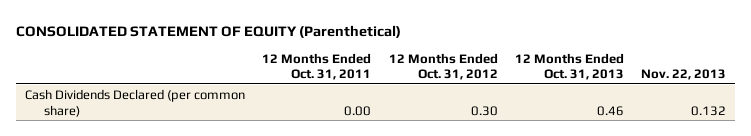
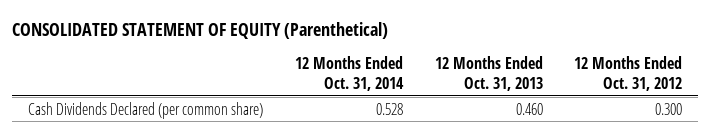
[262,52,372,81] 12 Months Ended Oct. 31, 2011 -> none
[641,69,727,81] Nov. 22, 2013 -> none
none -> [294,56,404,91] 12 Months Ended Oct. 31, 2014
[470,105,498,116] 0.30 -> [655,102,683,115] 0.300
[597,105,625,116] 0.46 -> [515,102,543,115] 0.460

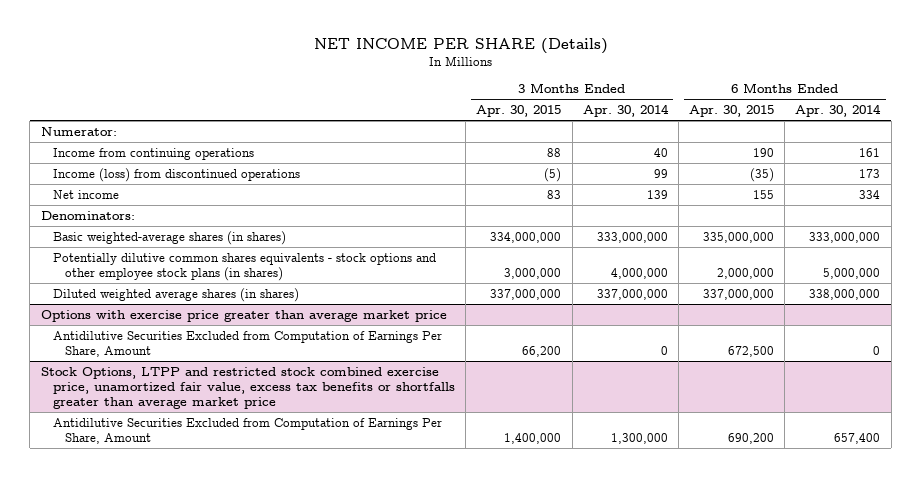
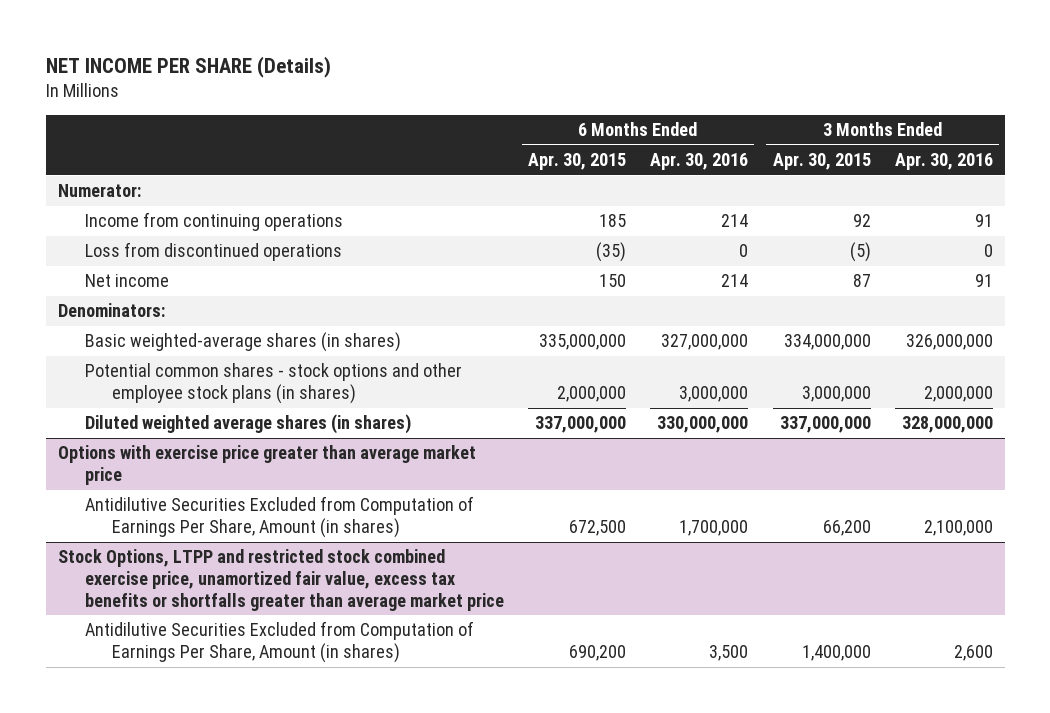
[582,103,669,117] Apr. 30, 2014 -> none
[795,103,882,117] Apr. 30, 2014 -> none
none -> [650,153,749,171] Apr. 30, 2016
none -> [894,153,993,171] Apr. 30, 2016
[547,147,562,157] 88 -> [852,214,871,228] 92
[753,147,775,157] 190 -> [599,214,627,228] 185
[53,167,301,182] Income (loss) from discontinued operations -> [84,242,342,262] Loss from discontinued operations
[547,189,562,199] 83 -> [852,274,871,288] 87
[753,189,775,199] 155 -> [599,274,627,288] 150
[53,252,437,282] Potentially dilutive common shares equivalents - stock options and other employee stock plans (in shares) -> [84,363,462,404] Potential common shares - stock options and other employee stock plans (in shares)
[53,330,443,358] Antidilutive Securities Excluded from Computation of Earnings Per Share, Amount -> [84,496,474,538] Antidilutive Securities Excluded from Computation of Earnings Per Share, Amount (in shares)
[53,417,443,445] Antidilutive Securities Excluded from Computation of Earnings Per Share, Amount -> [84,621,474,663] Antidilutive Securities Excluded from Computation of Earnings Per Share, Amount (in shares)

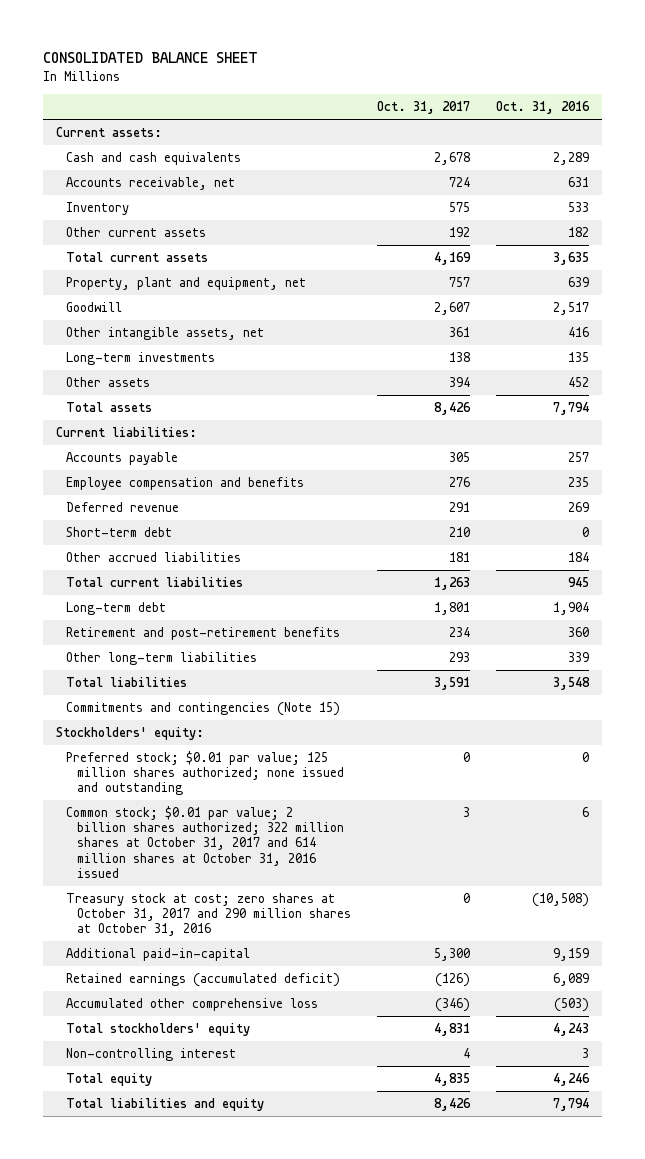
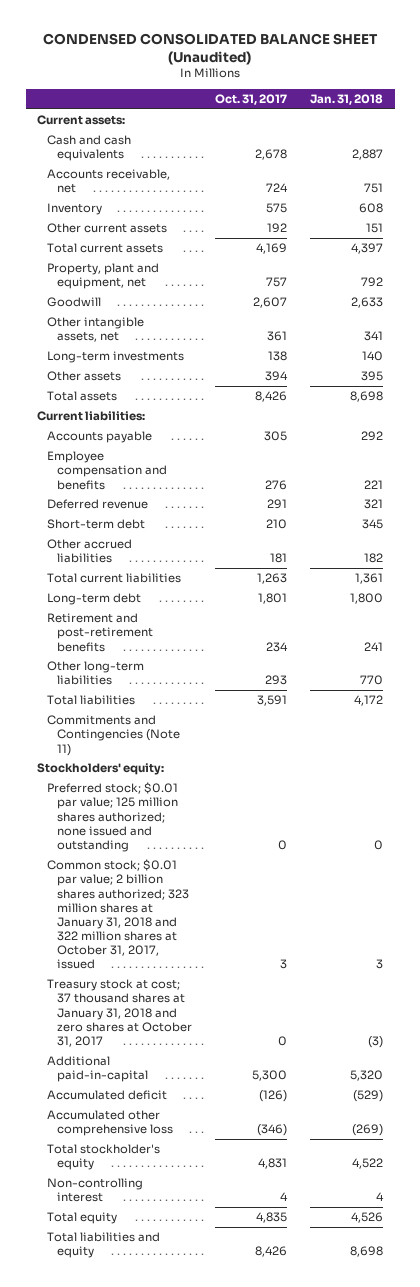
[43,52,259,64] CONSOLIDATED BALANCE SHEET -> [43,32,379,65] CONDENSED CONSOLIDATED BALANCE SHEET (Unaudited)
[496,101,591,115] Oct. 31, 2016 -> none
none -> [310,94,384,106] Jan. 31, 2018
[66,701,341,716] Commitments and contingencies (Note 15) -> [47,715,181,756] Commitments and Contingencies (Note 11)
[66,805,344,878] Common stock; $0.01 par value; 2 billion shares authorized; 322 million shares at October 31, 2017 and 614 million shares at October 31, 2016 issued -> [47,859,190,970] Common stock; $0.01 par value; 2 billion shares authorized; 323 million shares at January 31, 2018 and 322 million shares at October 31, 2017, issued
[66,892,351,937] Treasury stock at cost; zero shares at October 31, 2017 and 290 million shares at October 31, 2016 -> [47,979,193,1047] Treasury stock at cost; 37 thousand shares at January 31, 2018 and zero shares at October 31, 2017
[66,972,341,987] Retained earnings (accumulated deficit) -> [47,1090,168,1101] Accumulated deficit
[66,1022,251,1036] Total stockholders' equity -> [47,1144,161,1171] Total stockholder's equity

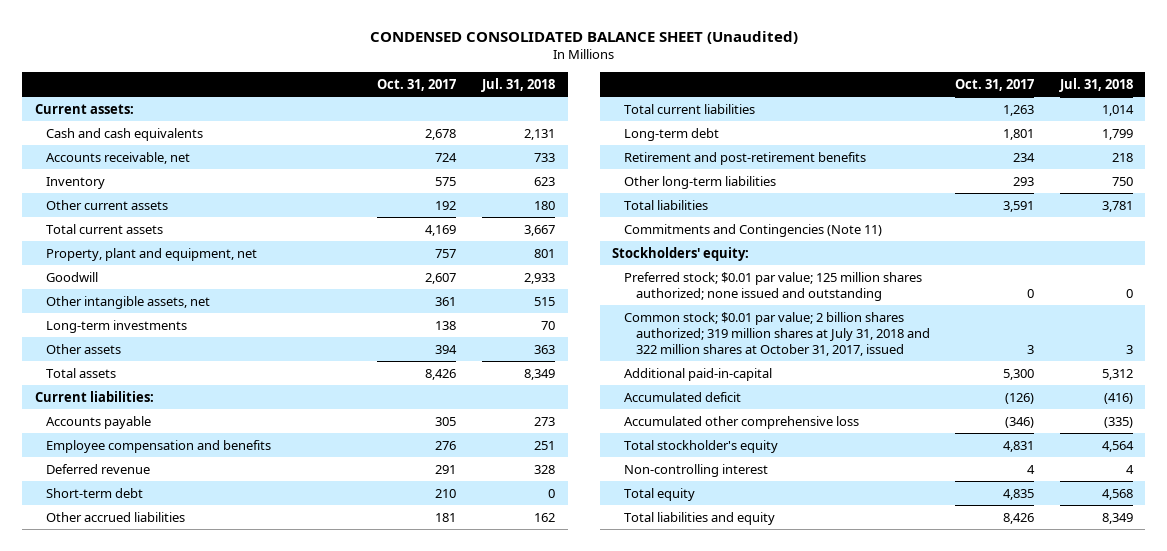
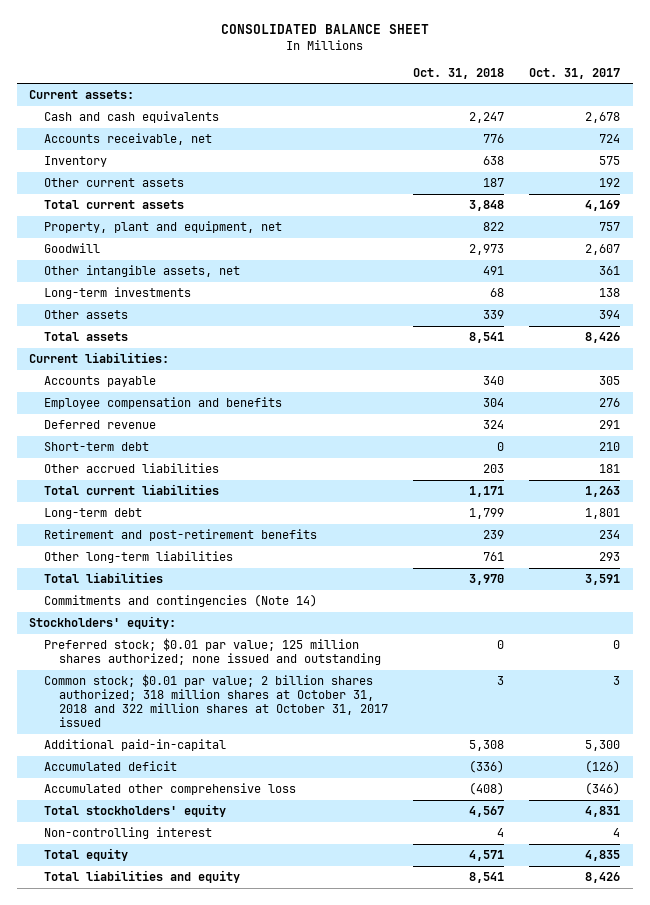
[369,30,798,44] CONDENSED CONSOLIDATED BALANCE SHEET (Unaudited) -> [220,24,429,35] CONSOLIDATED BALANCE SHEET
[480,77,555,92] Jul. 31, 2018 -> none
none -> [412,67,504,79] Oct. 31, 2018
[624,223,883,237] Commitments and Contingencies (Note 11) -> [43,594,317,608] Commitments and contingencies (Note 14)
[624,311,930,356] Common stock; $0.01 par value; 2 billion shares authorized; 319 million shares at July 31, 2018 and 322 million shares at October 31, 2017, issued -> [43,674,388,728] Common stock; $0.01 par value; 2 billion shares authorized; 318 million shares at October 31, 2018 and 322 million shares at October 31, 2017 issued
[624,439,779,453] Total stockholder's equity -> [43,804,226,818] Total stockholders' equity

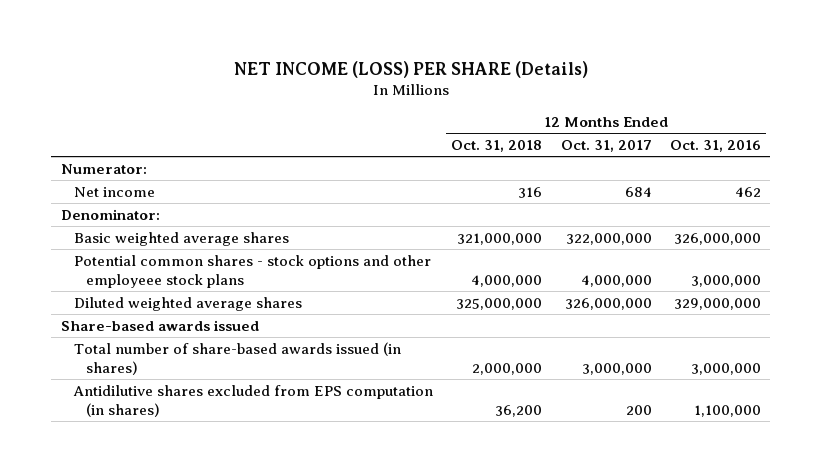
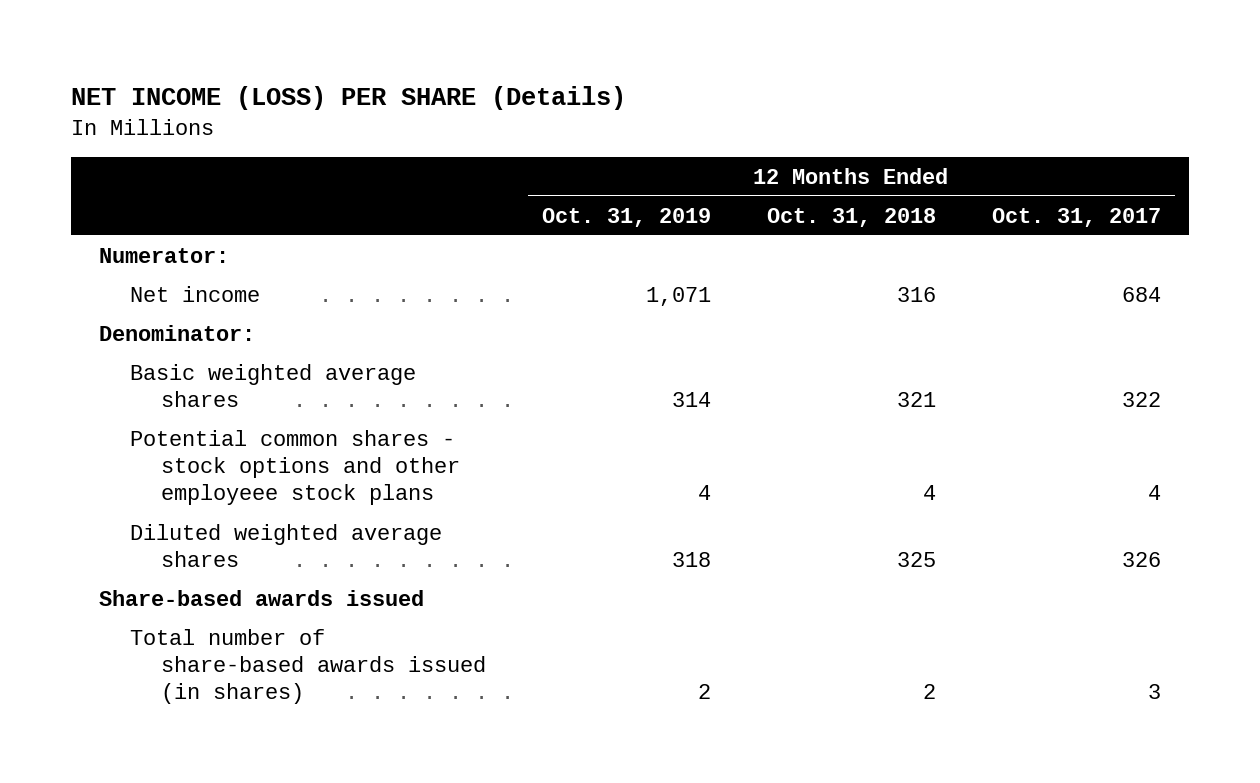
[670,140,762,153] Oct. 31, 2016 -> none
none -> [541,207,711,227] Oct. 31, 2019
[457,232,543,245] 321,000,000 -> [896,392,936,408] 321
[565,232,652,245] 322,000,000 -> [1121,392,1161,408] 322
[471,274,543,287] 4,000,000 -> [922,485,936,501] 4
[580,274,652,287] 4,000,000 -> [1147,485,1161,501] 4
[456,297,543,310] 325,000,000 -> [896,552,936,568] 325
[564,297,652,310] 326,000,000 -> [1121,552,1161,568] 326
[72,384,433,417] Antidilutive shares excluded from EPS computation (in shares) -> none
[472,362,543,375] 2,000,000 -> [922,684,936,700] 2
[581,362,652,375] 3,000,000 -> [1147,684,1161,700] 3

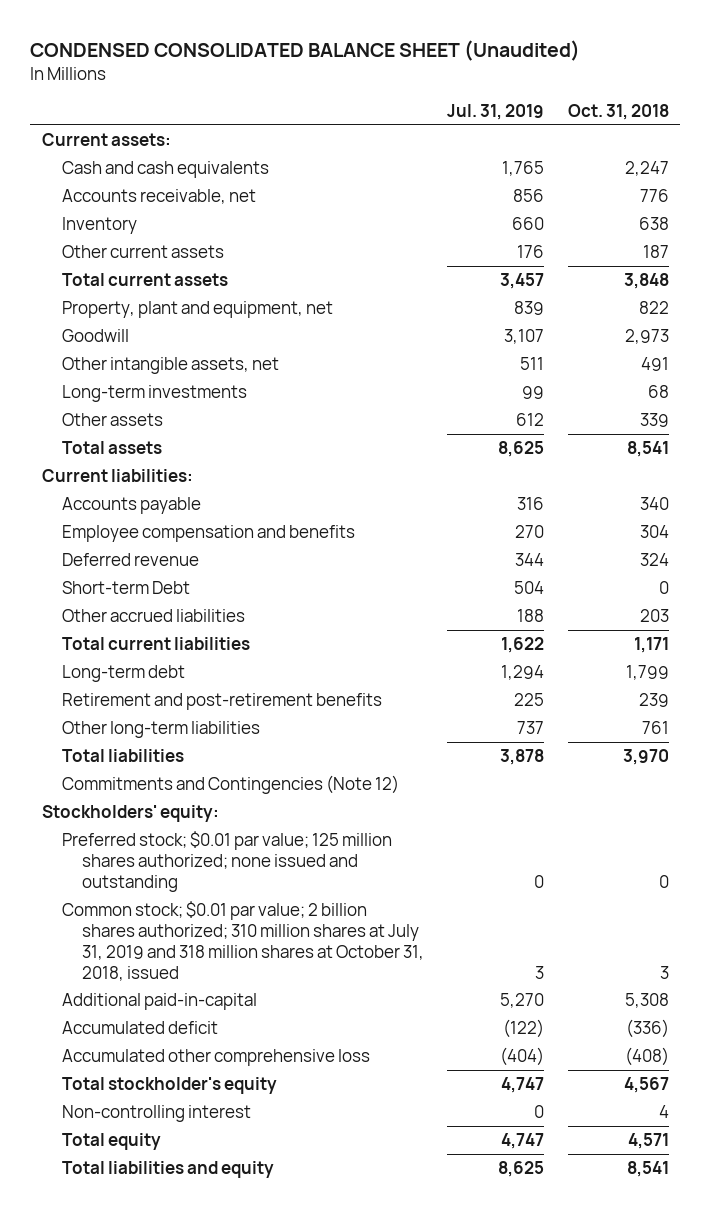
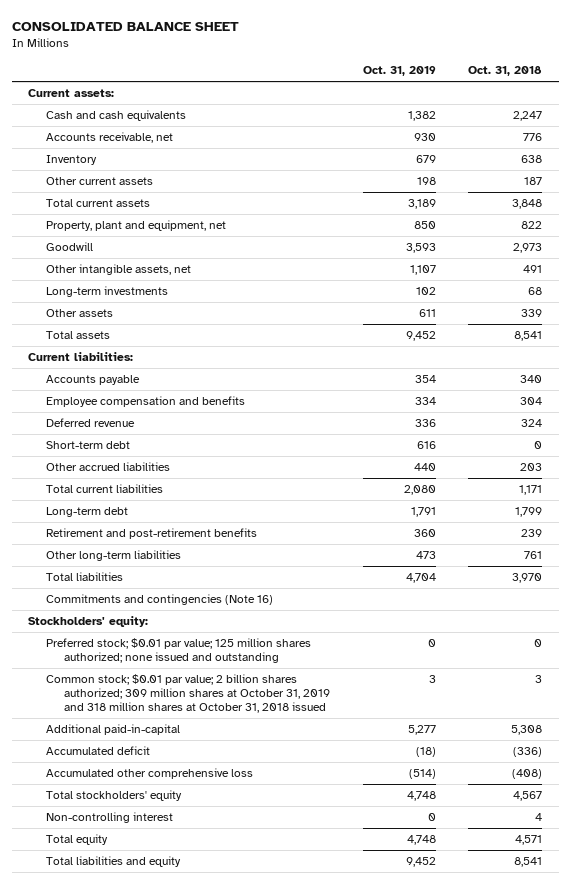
[30,39,581,61] CONDENSED CONSOLIDATED BALANCE SHEET (Unaudited) -> [11,21,239,31] CONSOLIDATED BALANCE SHEET
[447,103,545,120] Jul. 31, 2019 -> none
none -> [362,66,436,77] Oct. 31, 2019
[62,581,191,595] Short-term Debt -> [46,441,131,450] Short-term debt
[62,775,400,795] Commitments and Contingencies (Note 12) -> [46,594,274,606] Commitments and contingencies (Note 16)
[62,901,425,981] Common stock; $0.01 par value; 2 billion shares authorized; 310 million shares at July 31, 2019 and 318 million shares at October 31, 2018, issued -> [46,674,331,714] Common stock; $0.01 par value; 2 billion shares authorized; 309 million shares at October 31, 2019 and 318 million shares at October 31, 2018 issued
[62,1077,278,1095] Total stockholder's equity -> [46,790,183,802] Total stockholders' equity

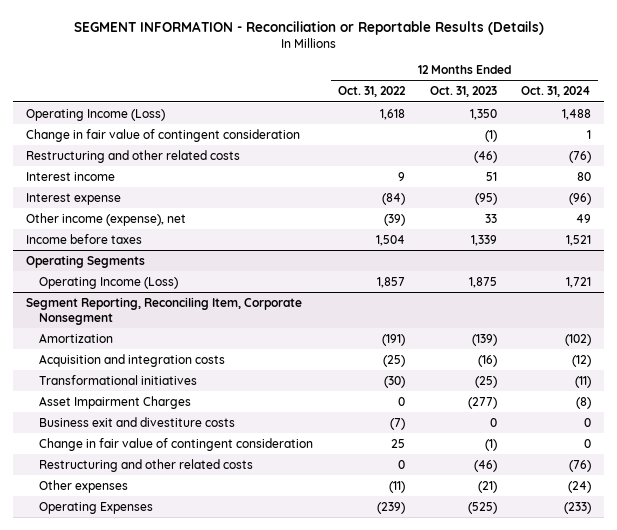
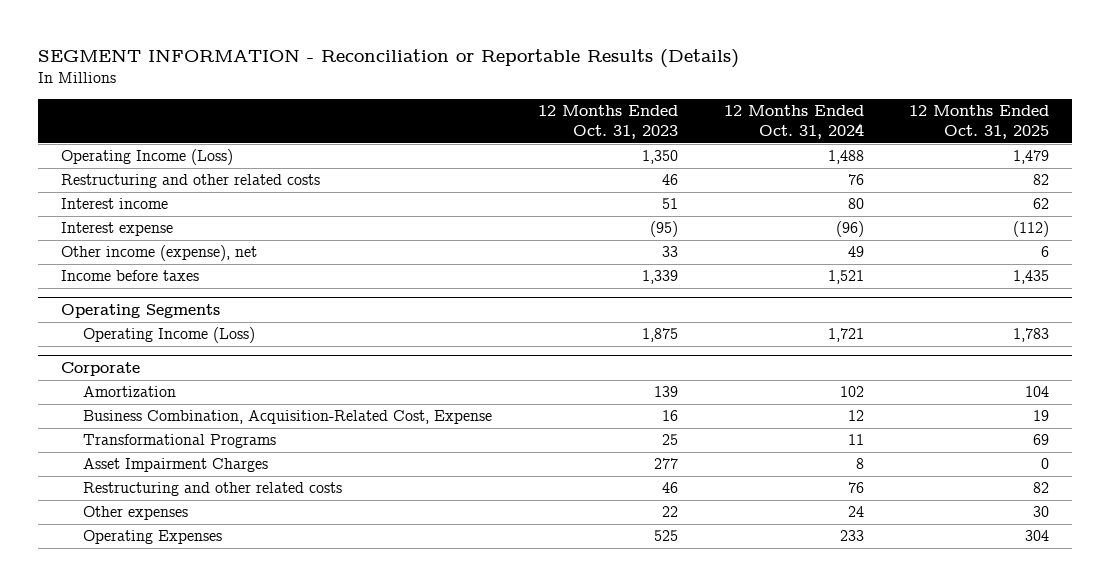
[337,86,406,98] Oct. 31, 2022 -> none
none -> [909,105,1050,140] 12 Months Ended Oct. 31, 2025
[25,128,300,142] Change in fair value of contingent consideration -> none
[473,150,497,163] (46) -> [662,174,679,186] 46
[569,150,592,163] (76) -> [847,174,864,186] 76
[38,416,235,427] Business exit and divestiture costs -> none
[38,437,313,451] Change in fair value of contingent consideration -> none
[25,296,302,325] Segment Reporting, Reconciling Item, Corporate Nonsegment -> [61,362,141,377] Corporate
[471,333,497,346] (139) -> [654,386,679,398] 139
[565,333,592,346] (102) -> [839,386,864,398] 102
[38,353,225,367] Acquisition and integration costs -> [83,410,493,425] Business Combination, Acquisition-Related Cost, Expense
[477,354,497,367] (16) -> [662,410,679,422] 16
[572,354,592,367] (12) -> [847,410,864,422] 12
[38,374,197,385] Transformational initiatives -> [83,434,277,449] Transformational Programs
[474,375,497,388] (25) -> [662,434,679,446] 25
[575,375,592,388] (11) -> [847,434,864,446] 11
[467,396,497,409] (277) -> [654,458,679,470] 277
[576,396,592,409] (8) -> [855,458,864,470] 8
[473,459,497,472] (46) -> [662,482,679,494] 46
[569,459,592,472] (76) -> [847,482,864,494] 76
[477,480,497,493] (21) -> [662,506,679,518] 22
[568,480,592,493] (24) -> [847,506,864,518] 24
[467,501,497,514] (525) -> [654,530,679,542] 525
[564,501,592,514] (233) -> [839,530,864,542] 233

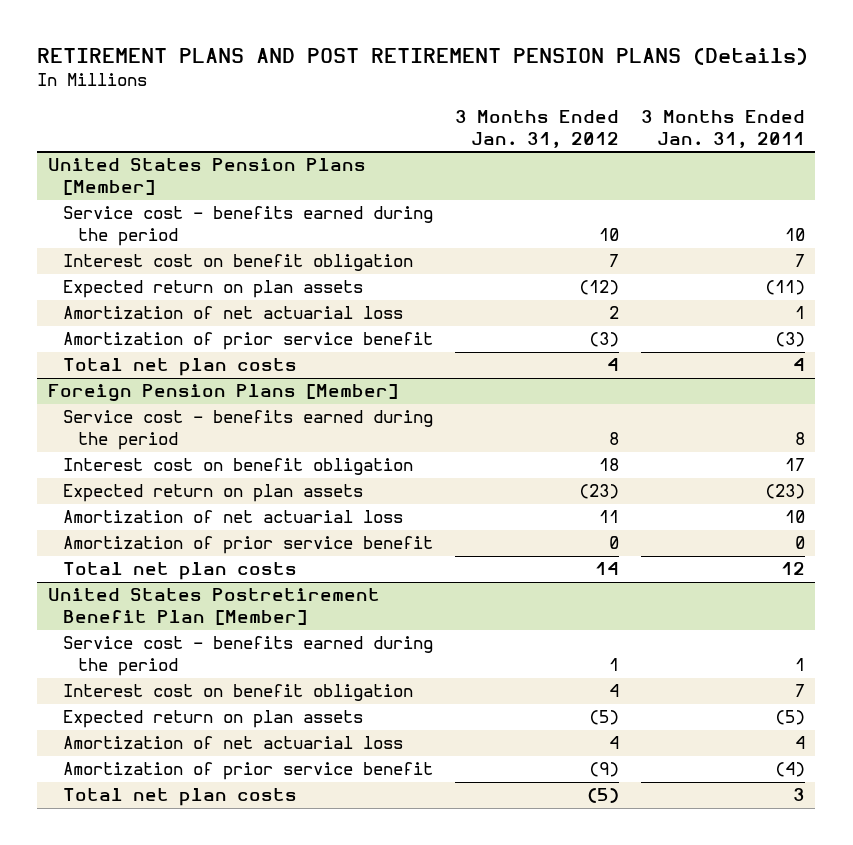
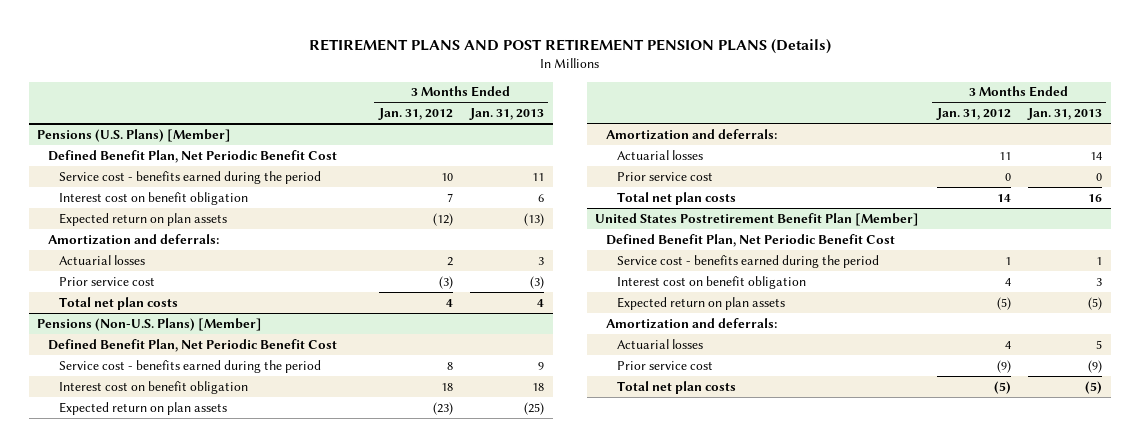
[640,109,805,148] 3 Months Ended Jan. 31, 2011 -> none
none -> [469,108,545,121] Jan. 31, 2013
[48,158,367,196] United States Pension Plans [Member] -> none
none -> [37,128,232,142] Pensions (U.S. Plans) [Member]
none -> [48,149,338,163] Defined Benefit Plan, Net Periodic Benefit Cost
none -> [48,233,220,245] Amortization and deferrals:
[62,306,403,320] Amortization of net actuarial loss -> [59,254,146,265] Actuarial losses
[62,332,433,351] Amortization of prior service benefit -> [59,276,156,286] Prior service cost
[48,384,399,403] Foreign Pension Plans [Member] -> none
none -> [37,317,263,331] Pensions (Non-U.S. Plans) [Member]
none -> [48,338,338,352] Defined Benefit Plan, Net Periodic Benefit Cost
none -> [606,128,778,140] Amortization and deferrals:
[62,510,403,524] Amortization of net actuarial loss -> [616,149,703,160] Actuarial losses
[62,536,433,555] Amortization of prior service benefit -> [616,171,713,181] Prior service cost
none -> [606,233,896,247] Defined Benefit Plan, Net Periodic Benefit Cost
none -> [606,317,778,329] Amortization and deferrals:
[62,736,403,750] Amortization of net actuarial loss -> [616,338,703,349] Actuarial losses
[62,762,433,781] Amortization of prior service benefit -> [616,360,713,370] Prior service cost

